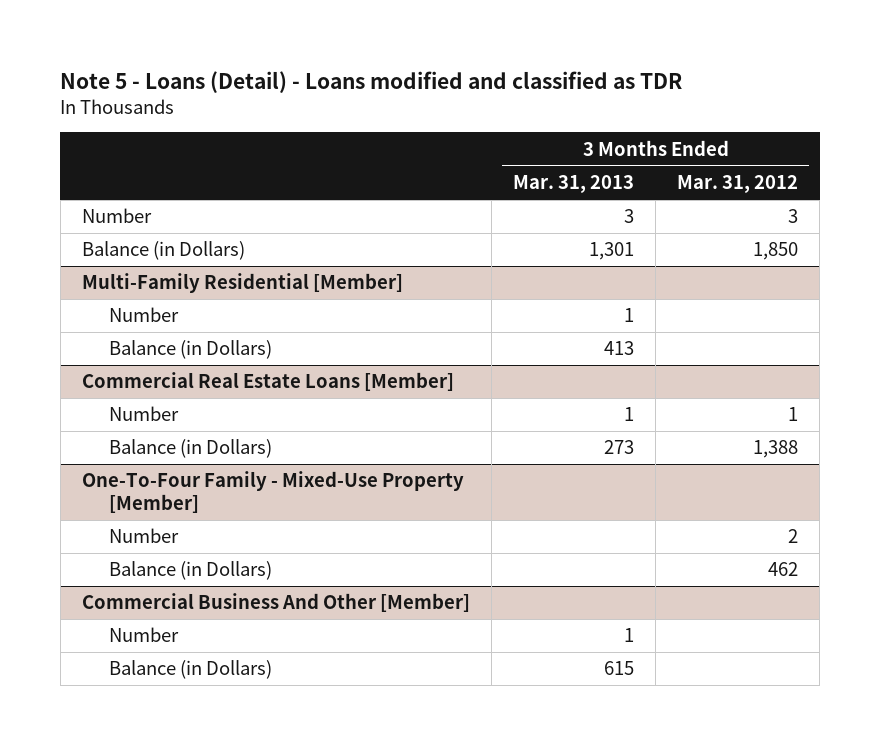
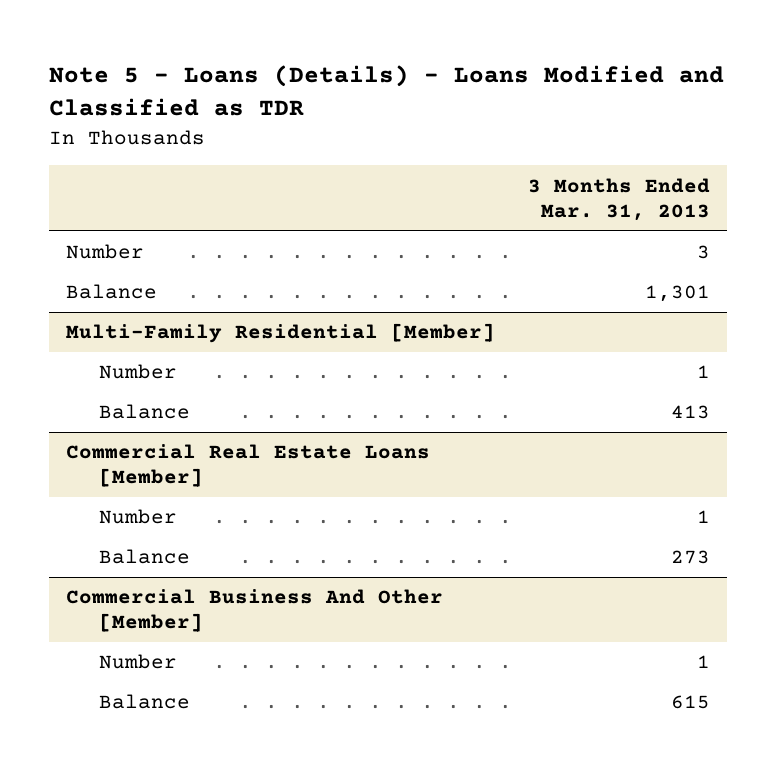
[60,70,683,93] Note 5 - Loans (Detail) - Loans modified and classified as TDR -> [49,65,725,117] Note 5 - Loans (Details) - Loans Modified and Classified as TDR
[677,175,799,194] Mar. 31, 2012 -> none
[81,241,245,261] Balance (in Dollars) -> [65,284,157,300] Balance
[109,340,273,360] Balance (in Dollars) -> [98,404,190,420] Balance
[81,471,464,513] One-To-Four Family - Mixed-Use Property [Member] -> none
[109,528,180,544] Number -> none
[109,561,273,581] Balance (in Dollars) -> none
[109,439,273,459] Balance (in Dollars) -> [98,549,190,565] Balance
[109,660,273,680] Balance (in Dollars) -> [98,694,190,710] Balance

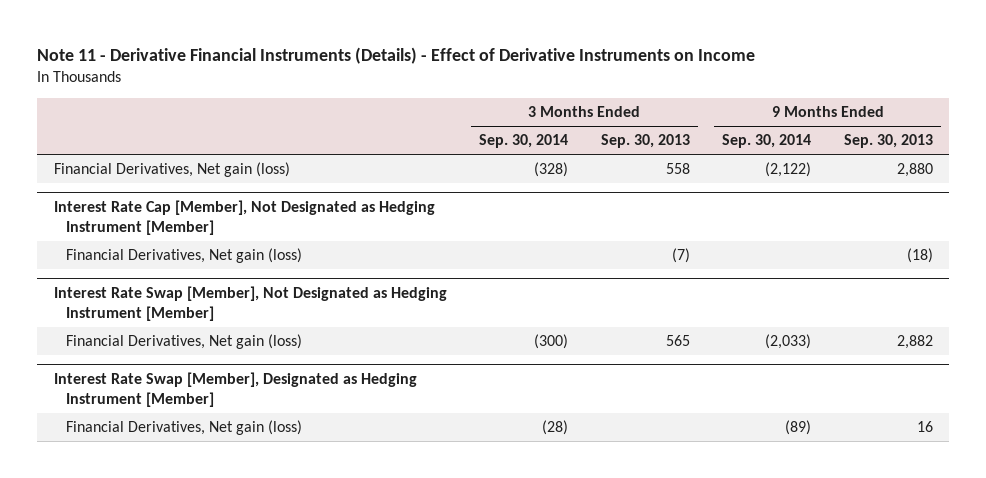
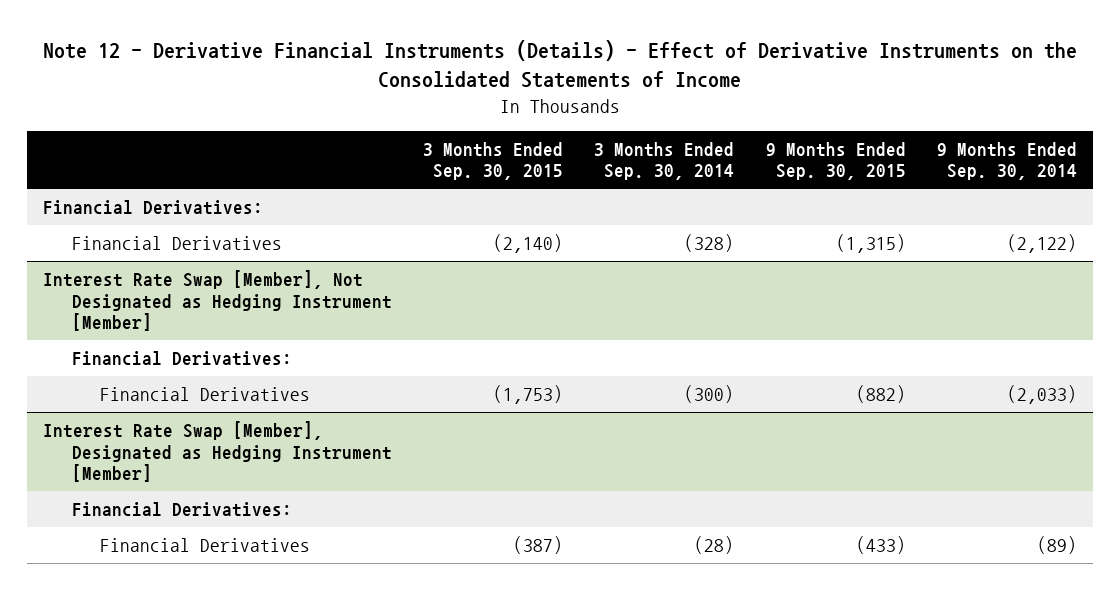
[37,47,756,65] Note 11 - Derivative Financial Instruments (Details) - Effect of Derivative Instruments on Income -> [43,39,1078,89] Note 12 - Derivative Financial Instruments (Details) - Effect of Derivative Instruments on the Consolidated Statements of Income
[600,134,690,149] Sep. 30, 2013 -> none
[843,134,933,149] Sep. 30, 2013 -> none
none -> [422,141,563,181] 3 Months Ended Sep. 30, 2015
none -> [765,141,906,181] 9 Months Ended Sep. 30, 2015
[53,199,435,235] Interest Rate Cap [Member], Not Designated as Hedging Instrument [Member] -> none
[66,248,303,264] Financial Derivatives, Net gain (loss) -> none
none -> [43,199,264,215] Financial Derivatives:
[53,162,290,178] Financial Derivatives, Net gain (loss) -> [71,235,282,250] Financial Derivatives
none -> [71,350,292,366] Financial Derivatives:
[66,334,303,350] Financial Derivatives, Net gain (loss) -> [99,386,310,401] Financial Derivatives
none -> [71,501,292,517] Financial Derivatives:
[66,420,303,436] Financial Derivatives, Net gain (loss) -> [99,537,310,552] Financial Derivatives

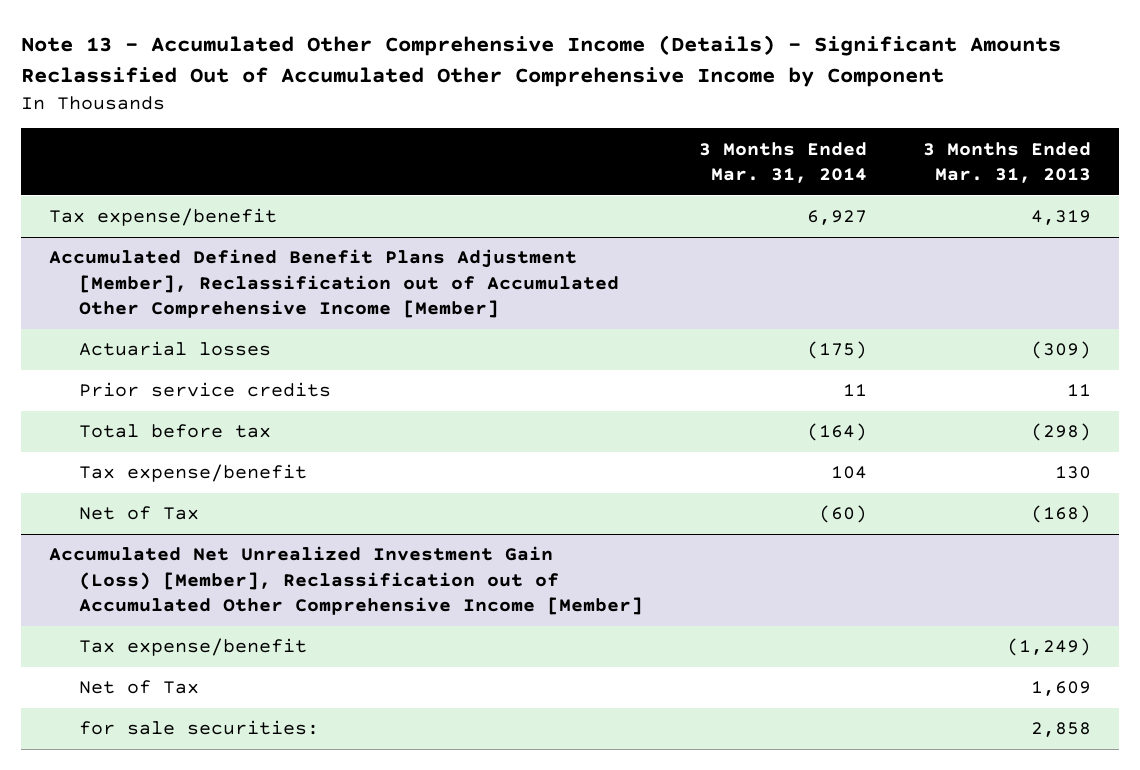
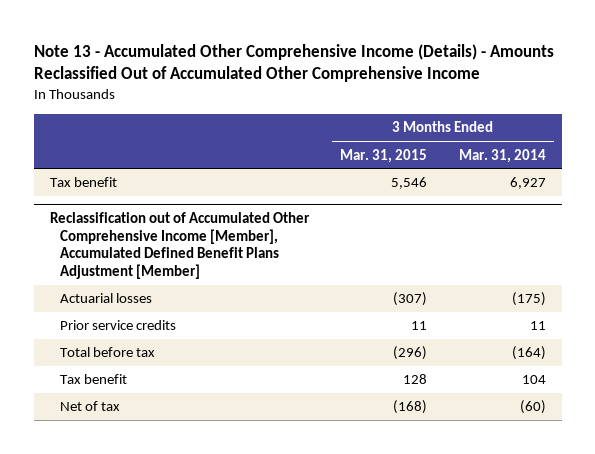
[20,35,1061,87] Note 13 - Accumulated Other Comprehensive Income (Details) - Significant Amounts Reclassified Out of Accumulated Other Comprehensive Income by Component -> [33,43,554,83] Note 13 - Accumulated Other Comprehensive Income (Details) - Amounts Reclassified Out of Accumulated Other Comprehensive Income
[923,141,1092,184] 3 Months Ended Mar. 31, 2013 -> none
none -> [340,148,428,163] Mar. 31, 2015
[48,208,277,227] Tax expense/benefit -> [49,177,117,188] Tax benefit
[48,249,620,319] Accumulated Defined Benefit Plans Adjustment [Member], Reclassification out of Accumulated Other Comprehensive Income [Member] -> [49,212,310,279] Reclassification out of Accumulated Other Comprehensive Income [Member], Accumulated Defined Benefit Plans Adjustment [Member]
[48,546,644,616] Accumulated Net Unrealized Investment Gain (Loss) [Member], Reclassification out of Accumulated Other Comprehensive Income [Member] -> none
[79,638,308,657] Tax expense/benefit -> none
[79,680,200,695] Net of Tax -> none
[79,720,320,736] for sale securities: -> none
[79,464,308,483] Tax expense/benefit -> [60,374,128,385] Tax benefit
[79,506,200,521] Net of Tax -> [60,401,121,412] Net of tax

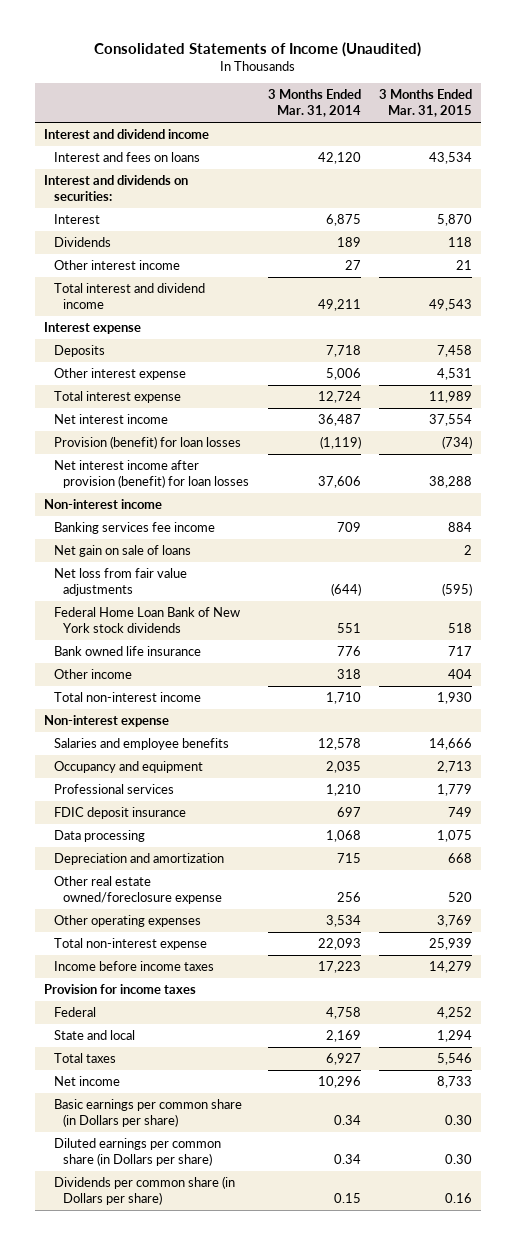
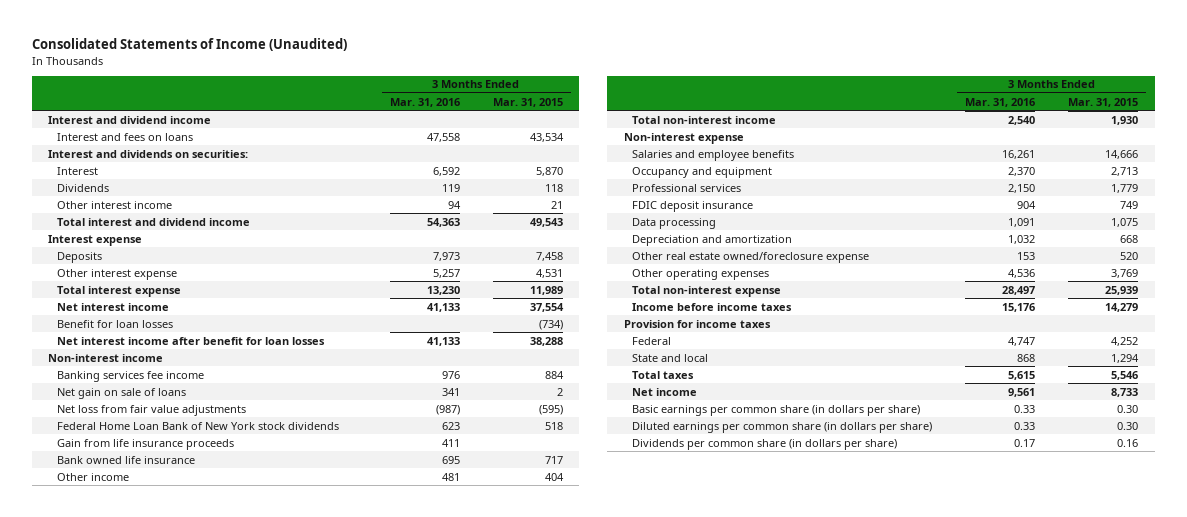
[267,89,361,118] 3 Months Ended Mar. 31, 2014 -> none
none -> [389,97,460,107] Mar. 31, 2016
[53,436,241,450] Provision (benefit) for loan losses -> [56,319,173,328] Benefit for loan losses
[53,460,250,488] Net interest income after provision (benefit) for loan losses -> [56,336,325,345] Net interest income after benefit for loan losses
none -> [56,438,234,450] Gain from life insurance proceeds
[53,1099,242,1127] Basic earnings per common share (in Dollars per share) -> [632,404,921,416] Basic earnings per common share (in dollars per share)
[53,1138,221,1166] Diluted earnings per common share (in Dollars per share) -> [632,421,933,433] Diluted earnings per common share (in dollars per share)
[53,1176,235,1205] Dividends per common share (in Dollars per share) -> [632,438,898,450] Dividends per common share (in dollars per share)

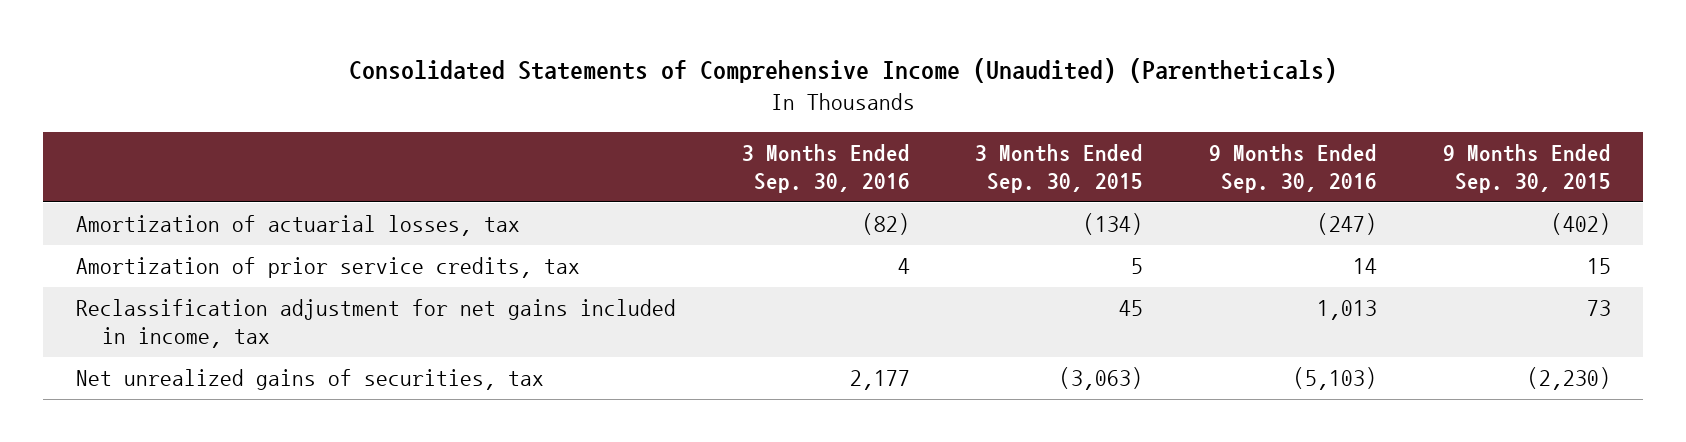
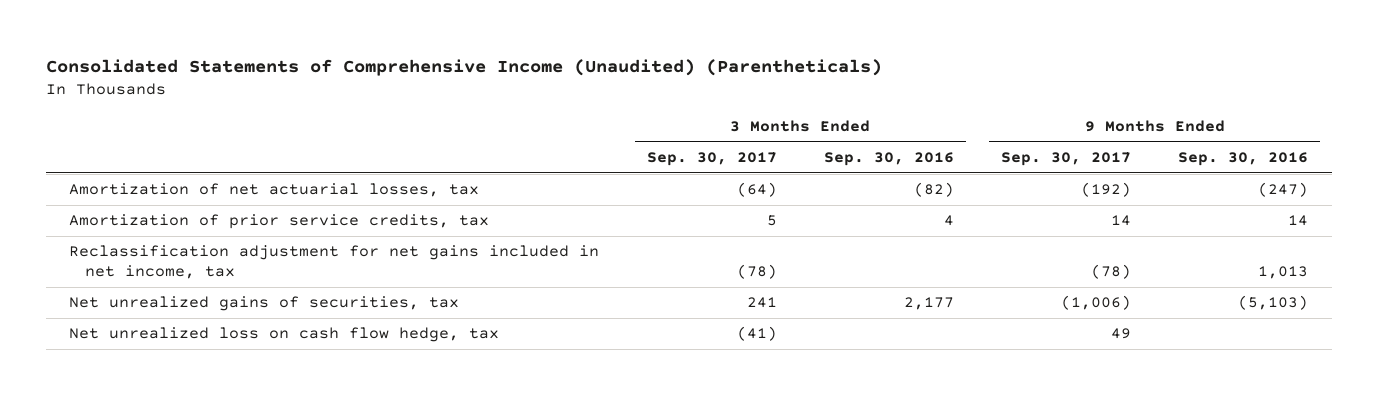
[975,144,1144,193] 3 Months Ended Sep. 30, 2015 -> none
[1442,144,1611,193] 9 Months Ended Sep. 30, 2015 -> none
none -> [646,152,777,167] Sep. 30, 2017
none -> [1000,152,1131,167] Sep. 30, 2017
[75,215,520,237] Amortization of actuarial losses, tax -> [69,183,480,198] Amortization of net actuarial losses, tax
[75,299,676,348] Reclassification adjustment for net gains included in income, tax -> [69,245,600,280] Reclassification adjustment for net gains included in net income, tax
none -> [69,327,500,343] Net unrealized loss on cash flow hedge, tax

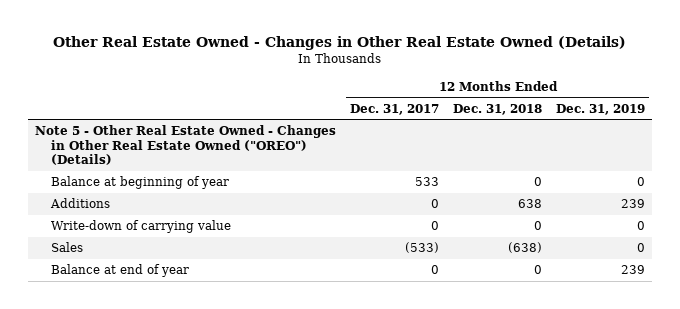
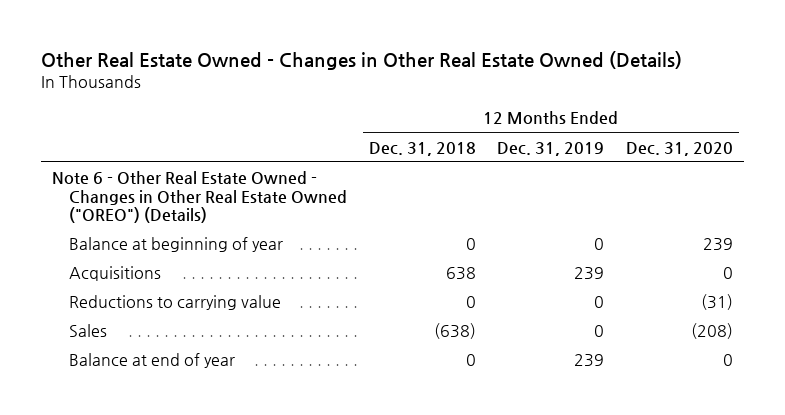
[349,103,439,115] Dec. 31, 2017 -> none
none -> [626,141,734,156] Dec. 31, 2020
[34,125,336,166] Note 5 - Other Real Estate Owned - Changes in Other Real Estate Owned ("OREO") (Details) -> [52,171,347,224] Note 6 - Other Real Estate Owned - Changes in Other Real Estate Owned ("OREO") (Details)
[49,198,110,209] Additions -> [68,266,161,282] Acquisitions
[50,220,231,234] Write-down of carrying value -> [68,295,281,311] Reductions to carrying value

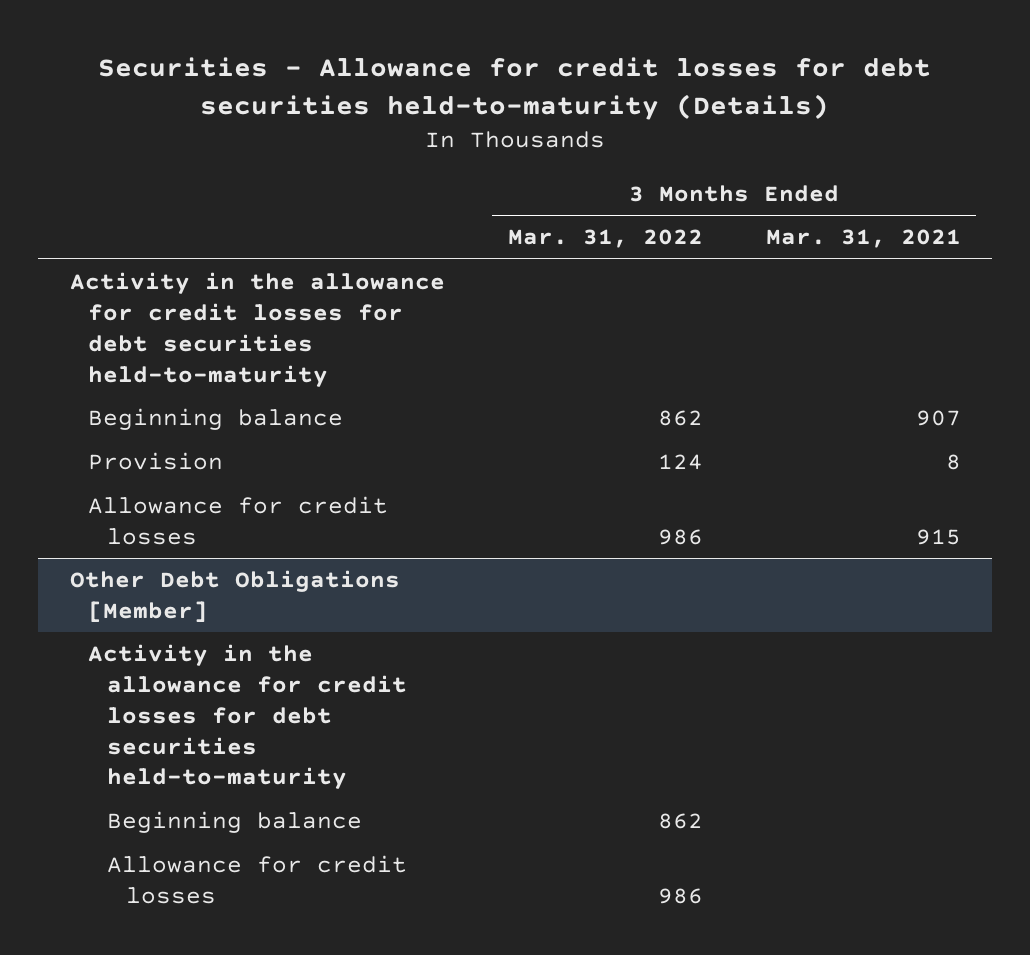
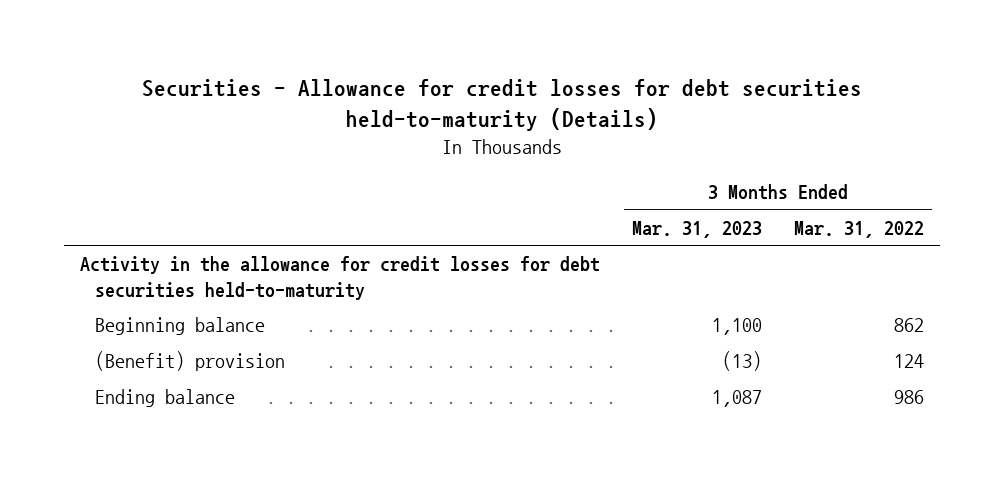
[765,229,961,249] Mar. 31, 2021 -> none
none -> [631,220,762,238] Mar. 31, 2023
[69,570,400,622] Other Debt Obligations [Member] -> none
[88,644,408,790] Activity in the allowance for credit losses for debt securities held-to-maturity -> none
[107,811,363,834] Beginning balance -> none
[107,855,408,904] Allowance for credit losses -> none
[88,452,224,471] Provision -> [95,351,286,372] (Benefit) provision
[88,496,389,545] Allowance for credit losses -> [95,389,236,408] Ending balance

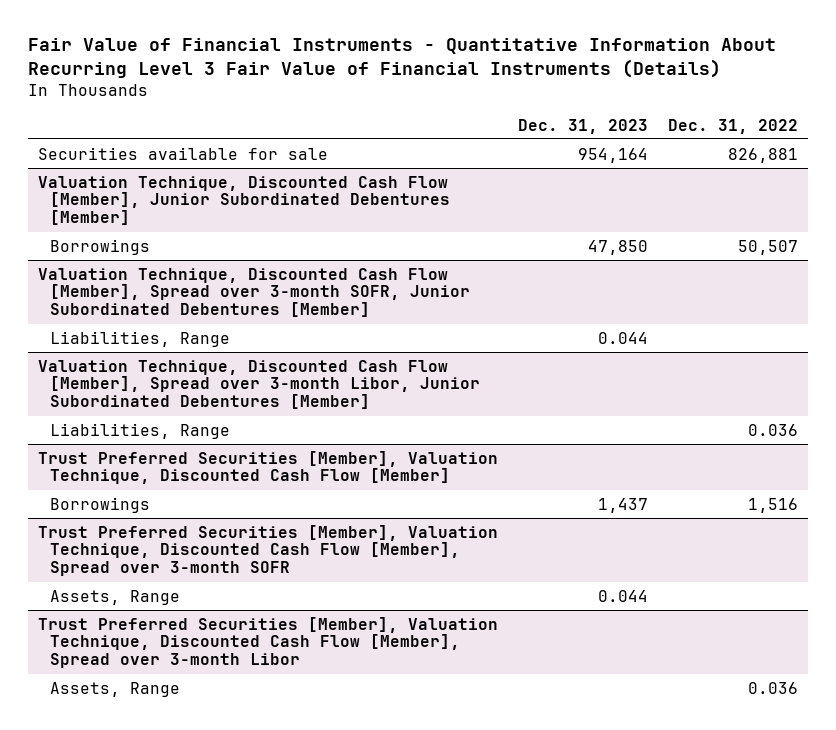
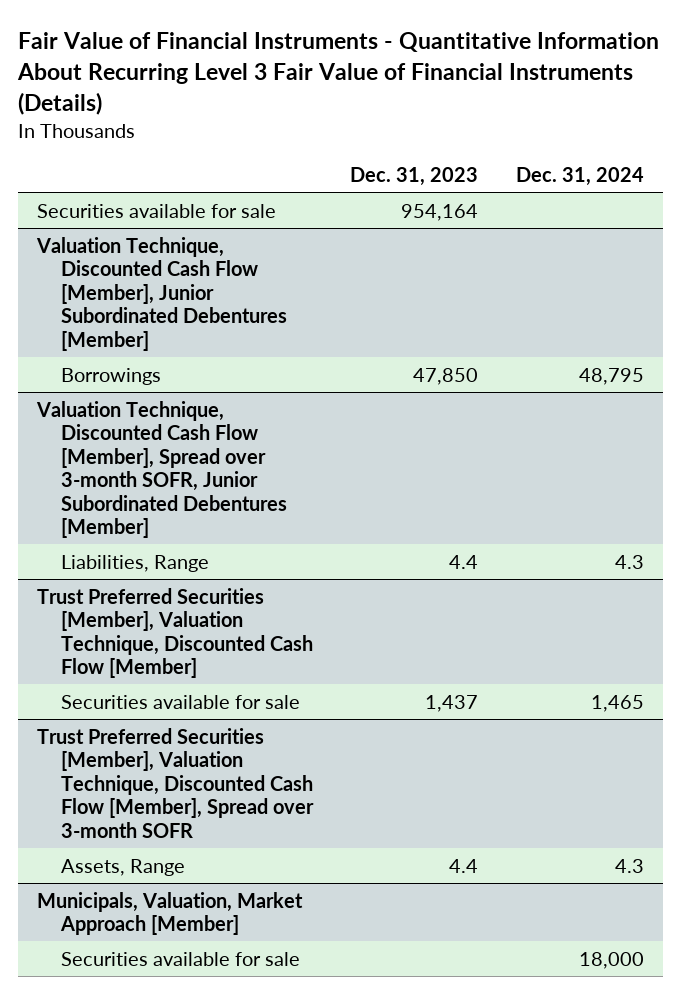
[667,118,798,134] Dec. 31, 2022 -> none
none -> [515,166,644,186] Dec. 31, 2024
[37,359,480,410] Valuation Technique, Discounted Cash Flow [Member], Spread over 3-month Libor, Junior Subordinated Debentures [Member] -> none
[49,422,230,439] Liabilities, Range -> none
[597,331,648,344] 0.044 -> [449,554,479,569] 4.4
[49,496,150,513] Borrowings -> [60,694,300,709] Securities available for sale
[37,616,498,669] Trust Preferred Securities [Member], Valuation Technique, Discounted Cash Flow [Member], Spread over 3-month Libor -> none
[49,681,180,697] Assets, Range -> none
[597,589,648,602] 0.044 -> [449,858,479,873] 4.4
none -> [37,891,304,936] Municipals, Valuation, Market Approach [Member]
none -> [60,951,300,966] Securities available for sale

